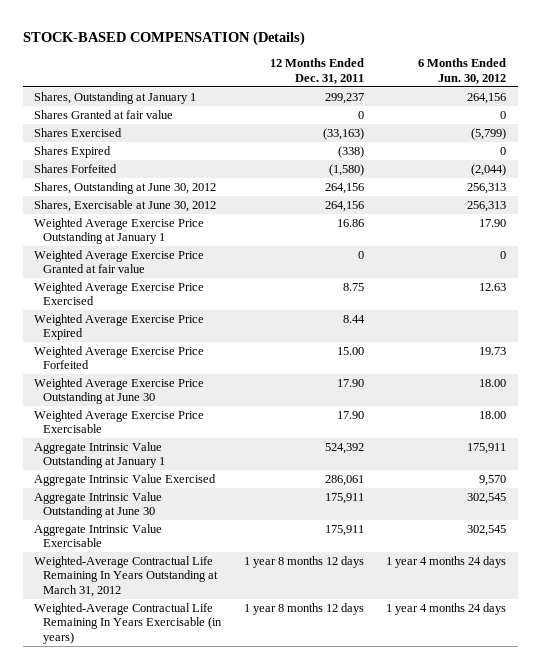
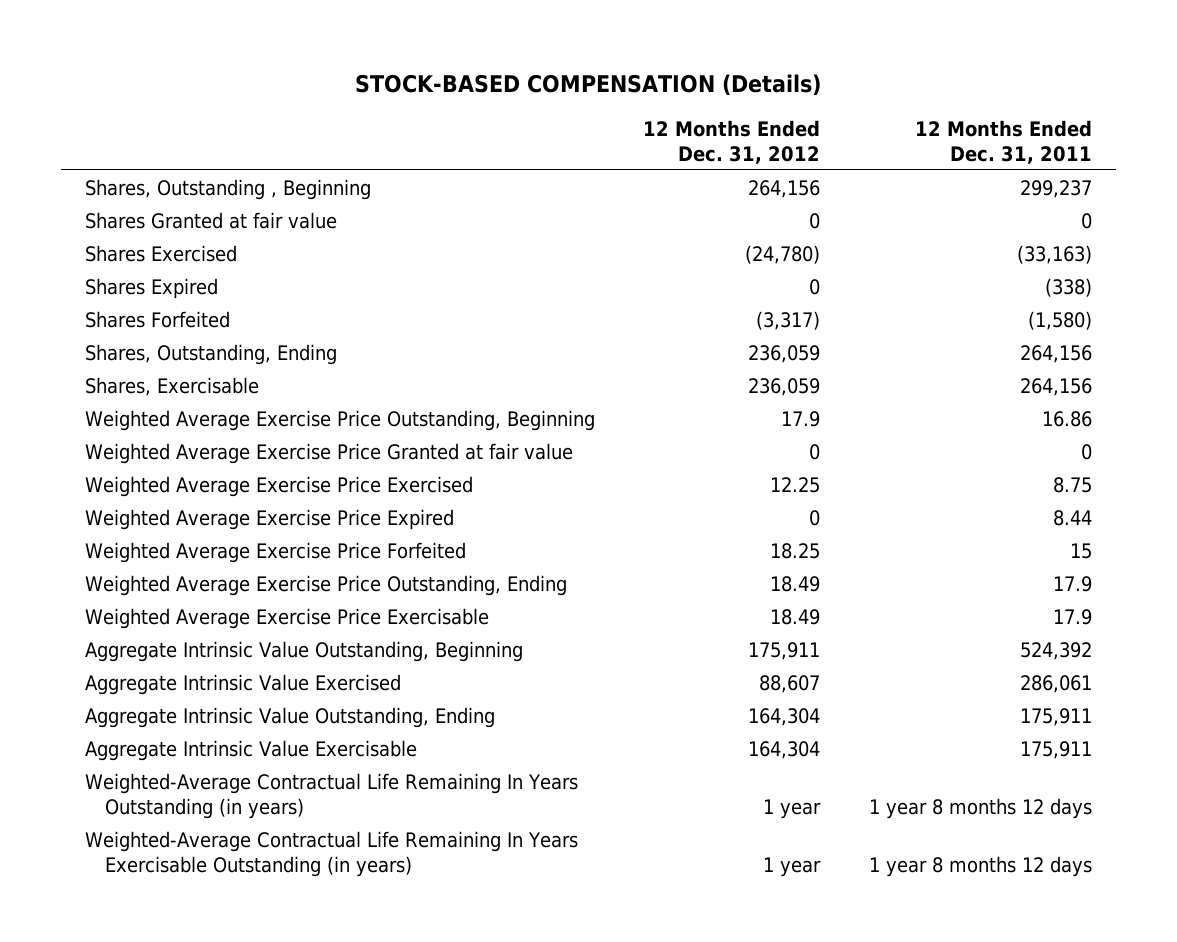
[418,58,507,84] 6 Months Ended Jun. 30, 2012 -> none
none -> [643,119,821,164] 12 Months Ended Dec. 31, 2012
[33,91,196,104] Shares, Outstanding at January 1 -> [84,178,371,200] Shares, Outstanding , Beginning
[33,181,216,194] Shares, Outstanding at June 30, 2012 -> [84,343,337,365] Shares, Outstanding, Ending
[33,199,216,212] Shares, Exercisable at June 30, 2012 -> [84,376,259,396] Shares, Exercisable
[33,217,204,245] Weighted Average Exercise Price Outstanding at January 1 -> [84,409,595,431] Weighted Average Exercise Price Outstanding, Beginning
[336,346,364,355] 15.00 -> [1069,542,1092,559] 15
[33,377,204,405] Weighted Average Exercise Price Outstanding at June 30 -> [84,574,567,596] Weighted Average Exercise Price Outstanding, Ending
[336,378,364,387] 17.90 -> [1052,575,1092,592] 17.9
[336,410,364,419] 17.90 -> [1052,608,1092,625] 17.9
[33,441,165,469] Aggregate Intrinsic Value Outstanding at January 1 -> [84,640,523,662] Aggregate Intrinsic Value Outstanding, Beginning
[33,491,162,519] Aggregate Intrinsic Value Outstanding at June 30 -> [84,706,495,728] Aggregate Intrinsic Value Outstanding, Ending
[33,555,218,597] Weighted-Average Contractual Life Remaining In Years Outstanding at March 31, 2012 -> [84,772,578,819] Weighted-Average Contractual Life Remaining In Years Outstanding (in years)
[33,602,222,644] Weighted-Average Contractual Life Remaining In Years Exercisable (in years) -> [84,830,578,877] Weighted-Average Contractual Life Remaining In Years Exercisable Outstanding (in years)

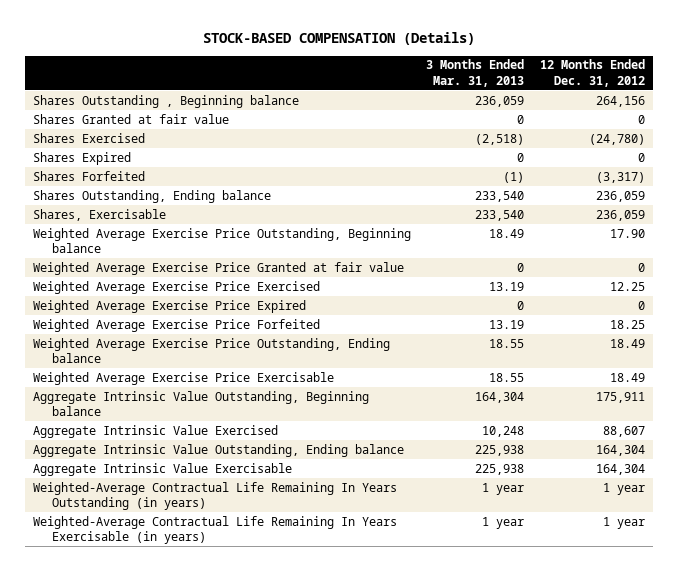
[914,119,1092,164] 12 Months Ended Dec. 31, 2011 -> none
none -> [426,59,525,87] 3 Months Ended Mar. 31, 2013
[84,178,371,200] Shares, Outstanding , Beginning -> [32,94,299,108] Shares Outstanding , Beginning balance
[84,343,337,365] Shares, Outstanding, Ending -> [32,189,271,203] Shares Outstanding, Ending balance
[84,409,595,431] Weighted Average Exercise Price Outstanding, Beginning -> [32,227,411,254] Weighted Average Exercise Price Outstanding, Beginning balance
[781,410,821,427] 17.9 -> [610,228,646,238] 17.90
[84,574,567,596] Weighted Average Exercise Price Outstanding, Ending -> [32,337,390,364] Weighted Average Exercise Price Outstanding, Ending balance
[84,640,523,662] Aggregate Intrinsic Value Outstanding, Beginning -> [32,390,369,417] Aggregate Intrinsic Value Outstanding, Beginning balance
[84,706,495,728] Aggregate Intrinsic Value Outstanding, Ending -> [32,443,404,457] Aggregate Intrinsic Value Outstanding, Ending balance
[84,830,578,877] Weighted-Average Contractual Life Remaining In Years Exercisable Outstanding (in years) -> [32,515,397,545] Weighted-Average Contractual Life Remaining In Years Exercisable (in years)

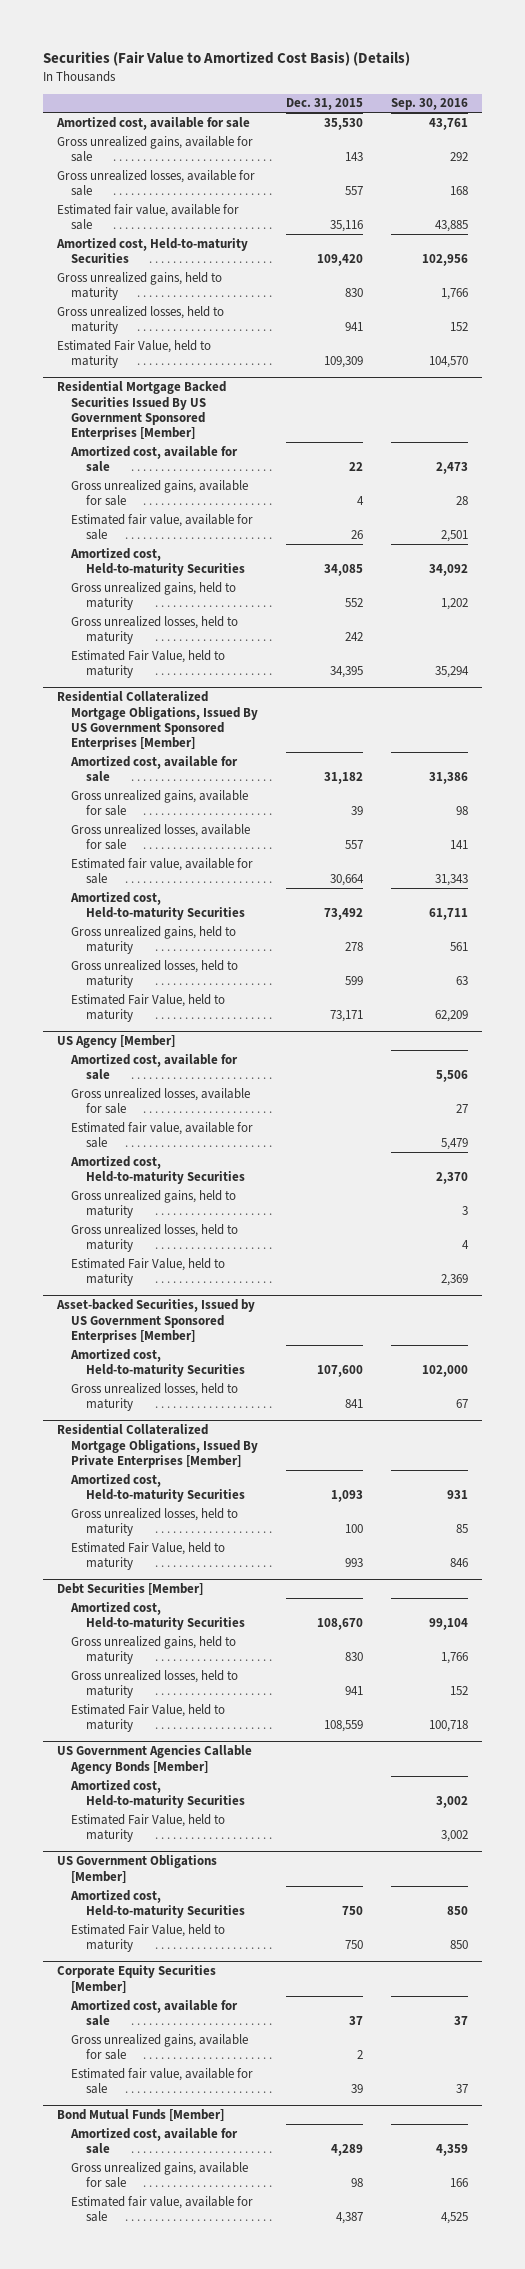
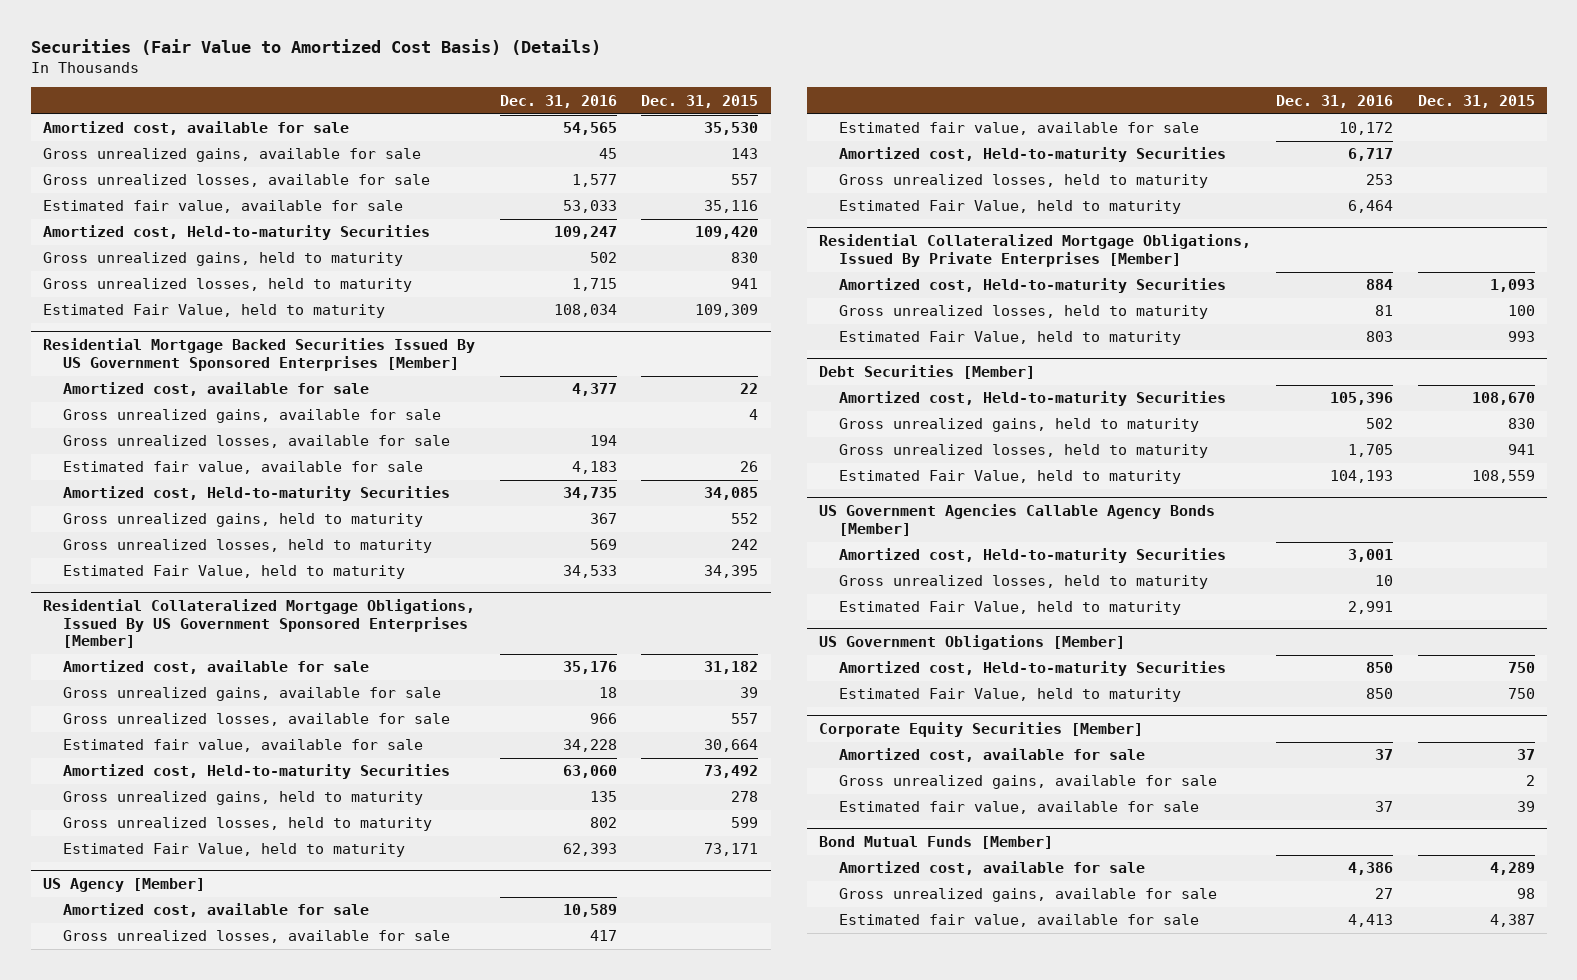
[391,98,469,111] Sep. 30, 2016 -> none
none -> [499,94,617,108] Dec. 31, 2016
none -> [62,435,450,449] Gross unrealized losses, available for sale
[71,1189,237,1219] Gross unrealized gains, held to maturity -> none
[55,1299,255,1344] Asset-backed Securities, Issued by US Government Sponsored Enterprises [Member] -> none
[70,1348,246,1378] Amortized cost, Held-to-maturity Securities -> none
[71,1382,239,1412] Gross unrealized losses, held to maturity -> none
none -> [839,575,1209,590] Gross unrealized losses, held to maturity

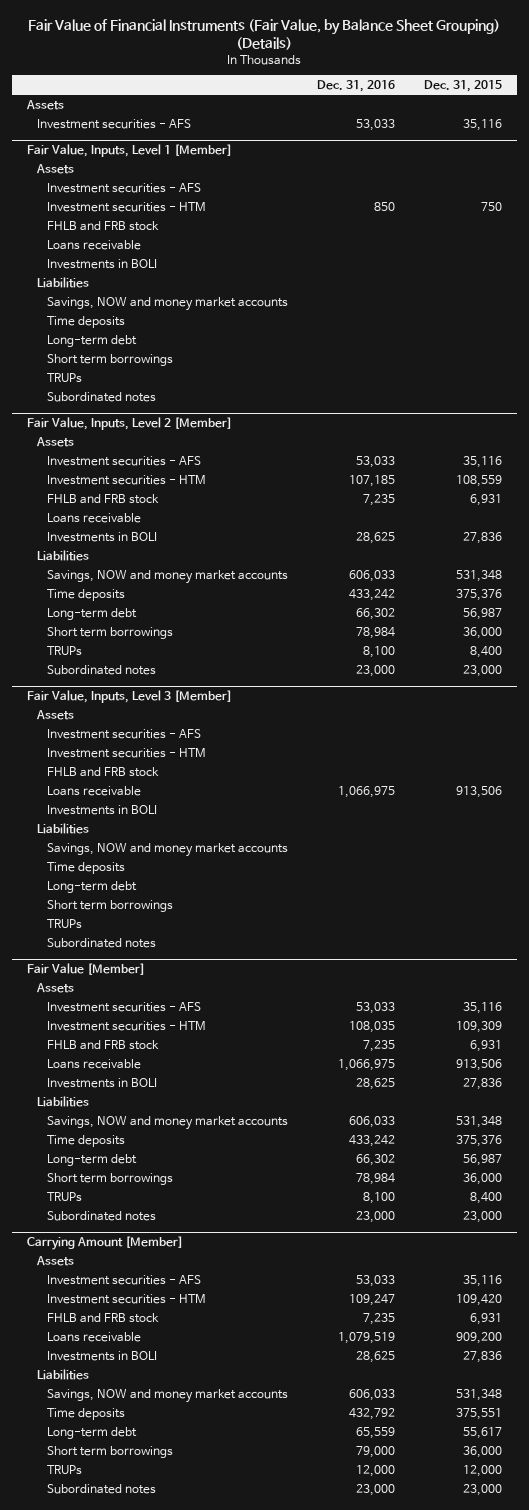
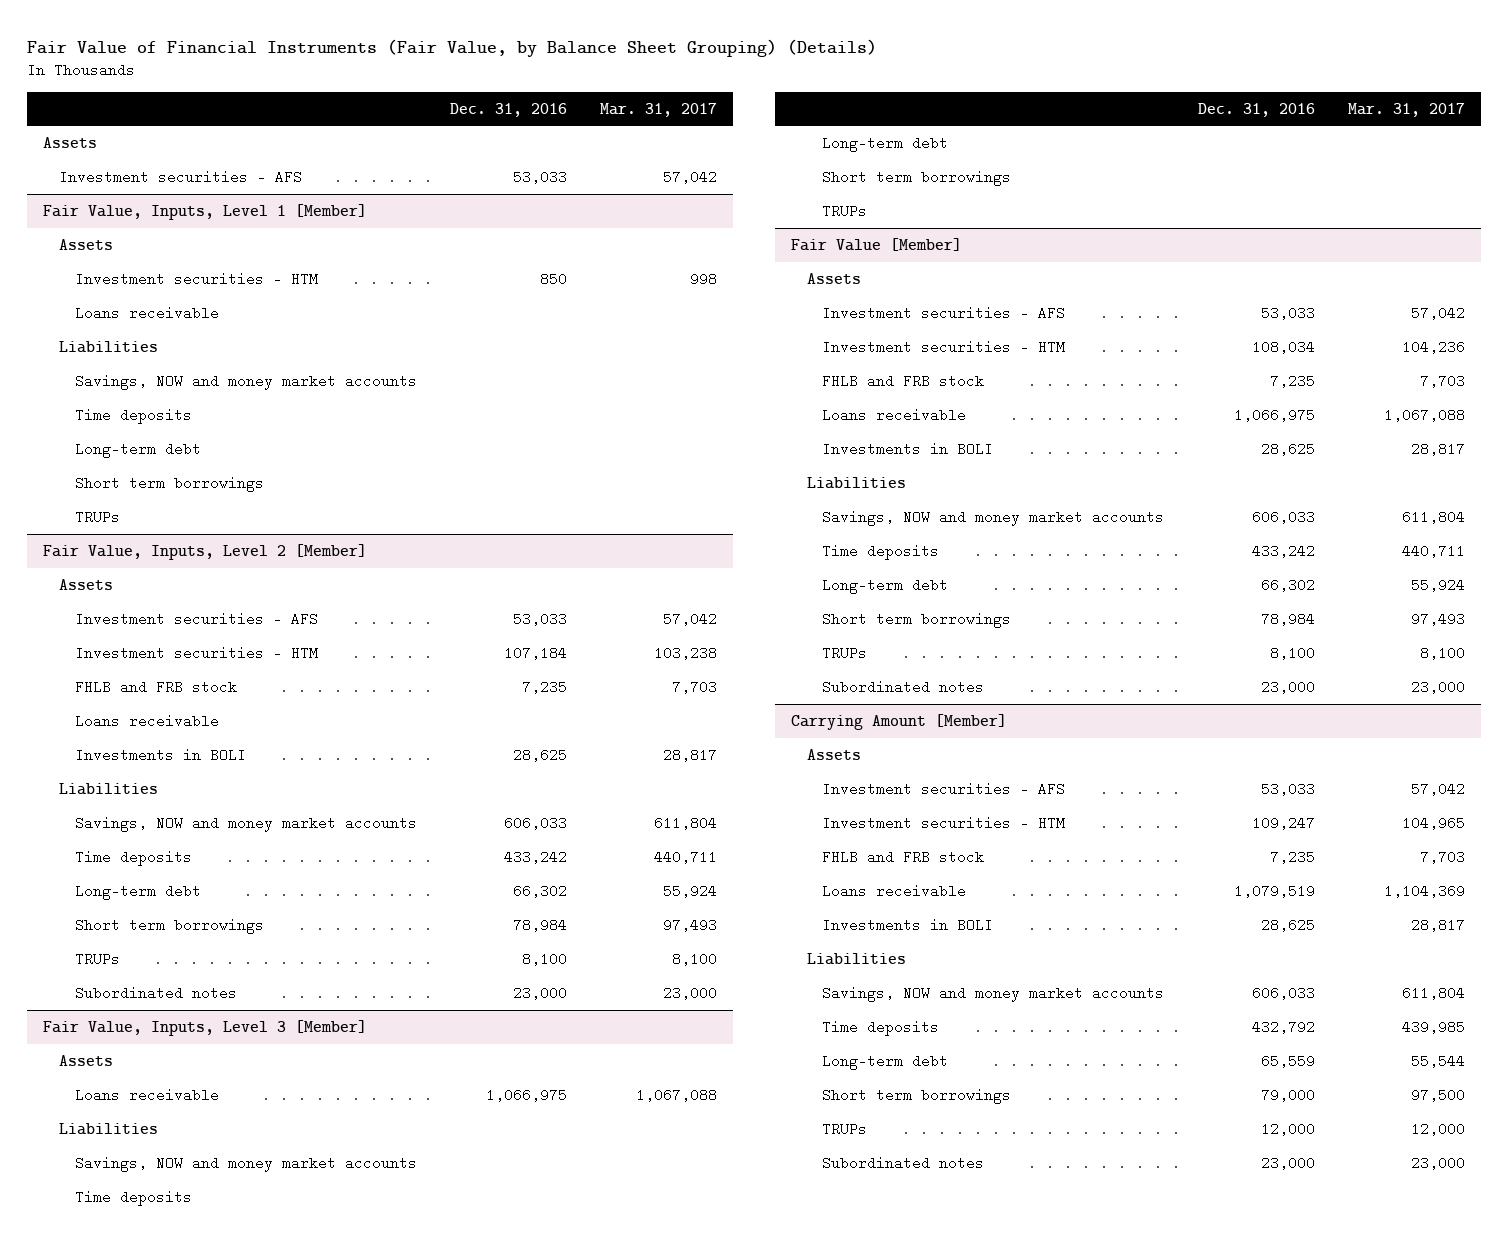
[424,80,503,93] Dec. 31, 2015 -> none
none -> [599,102,717,117] Mar. 31, 2017
[47,182,202,193] Investment securities - AFS -> none
[47,220,160,231] FHLB and FRB stock -> none
[47,258,158,269] Investments in BOLI -> none
[47,391,157,402] Subordinated notes -> none
[349,474,396,487] 107,185 -> [503,645,567,660] 107,184
[47,728,202,739] Investment securities - AFS -> none
[47,747,207,758] Investment securities - HTM -> none
[47,766,160,777] FHLB and FRB stock -> none
[47,804,158,815] Investments in BOLI -> none
[47,937,157,948] Subordinated notes -> none
[349,1020,396,1033] 108,035 -> [1251,339,1315,354] 108,034

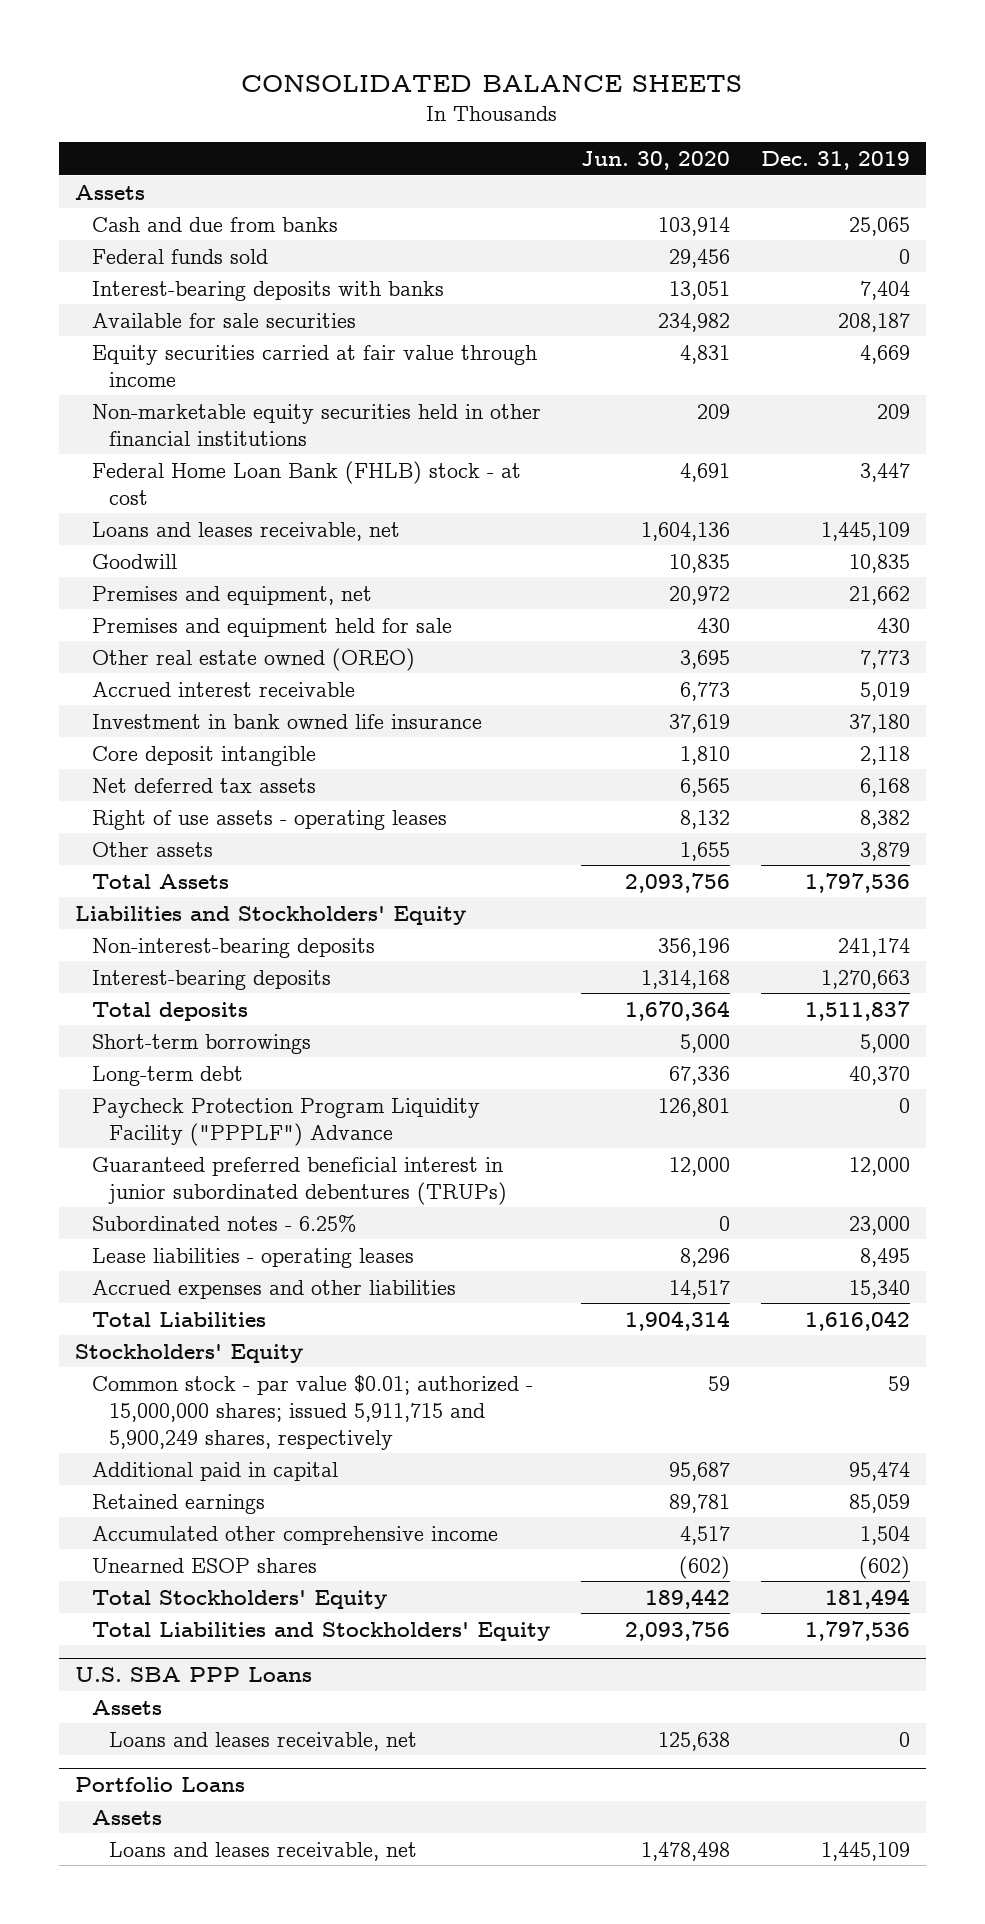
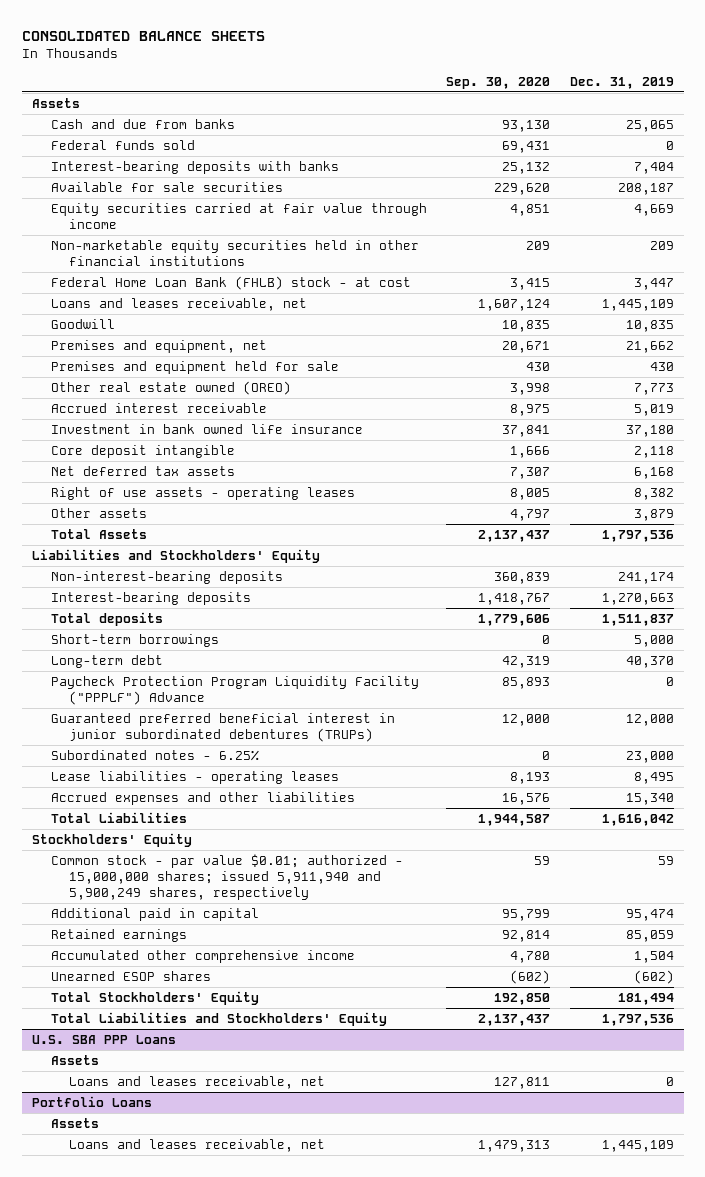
[581,150,731,170] Jun. 30, 2020 -> none
none -> [446,76,551,89] Sep. 30, 2020
[91,1374,533,1450] Common stock - par value $0.01; authorized - 15,000,000 shares; issued 5,911,715 and 5,900,249 shares, respectively -> [50,853,403,901] Common stock - par value $0.01; authorized - 15,000,000 shares; issued 5,911,940 and 5,900,249 shares, respectively

